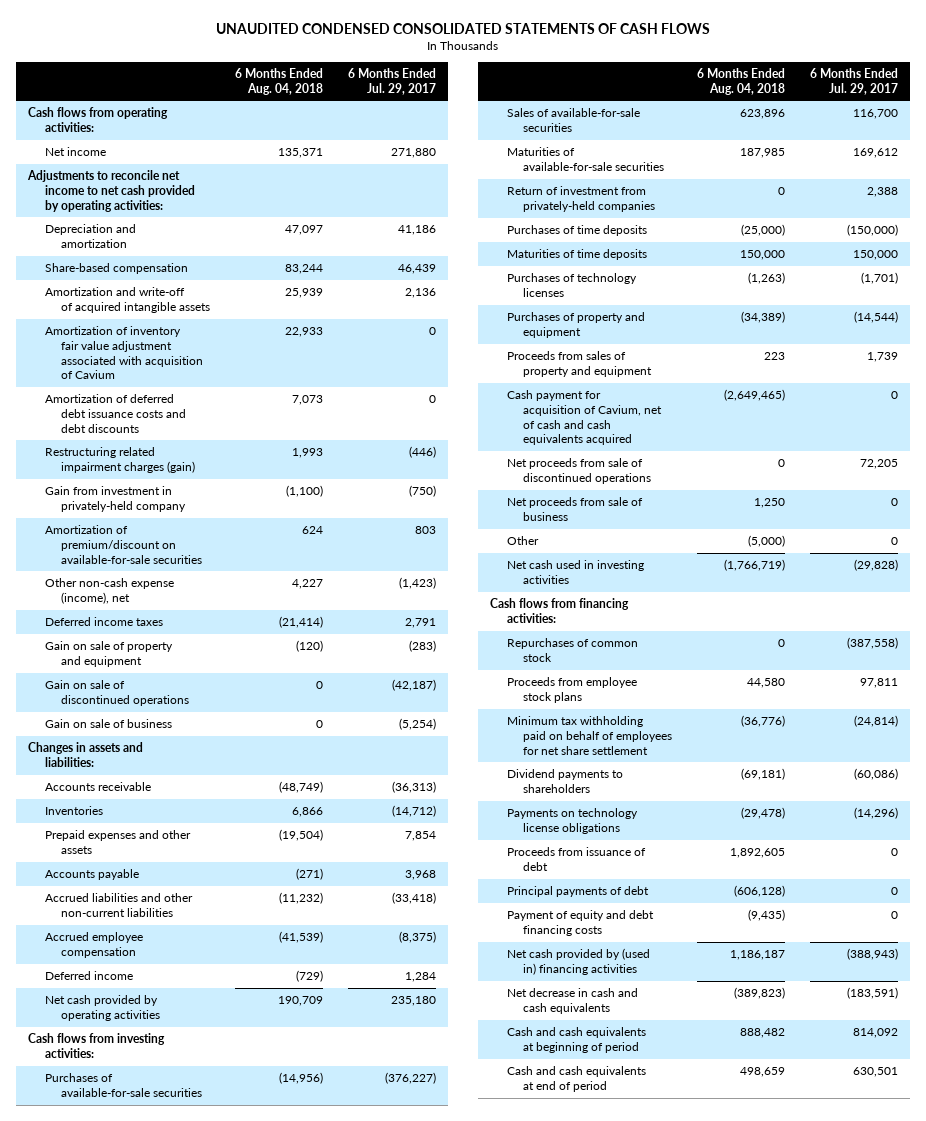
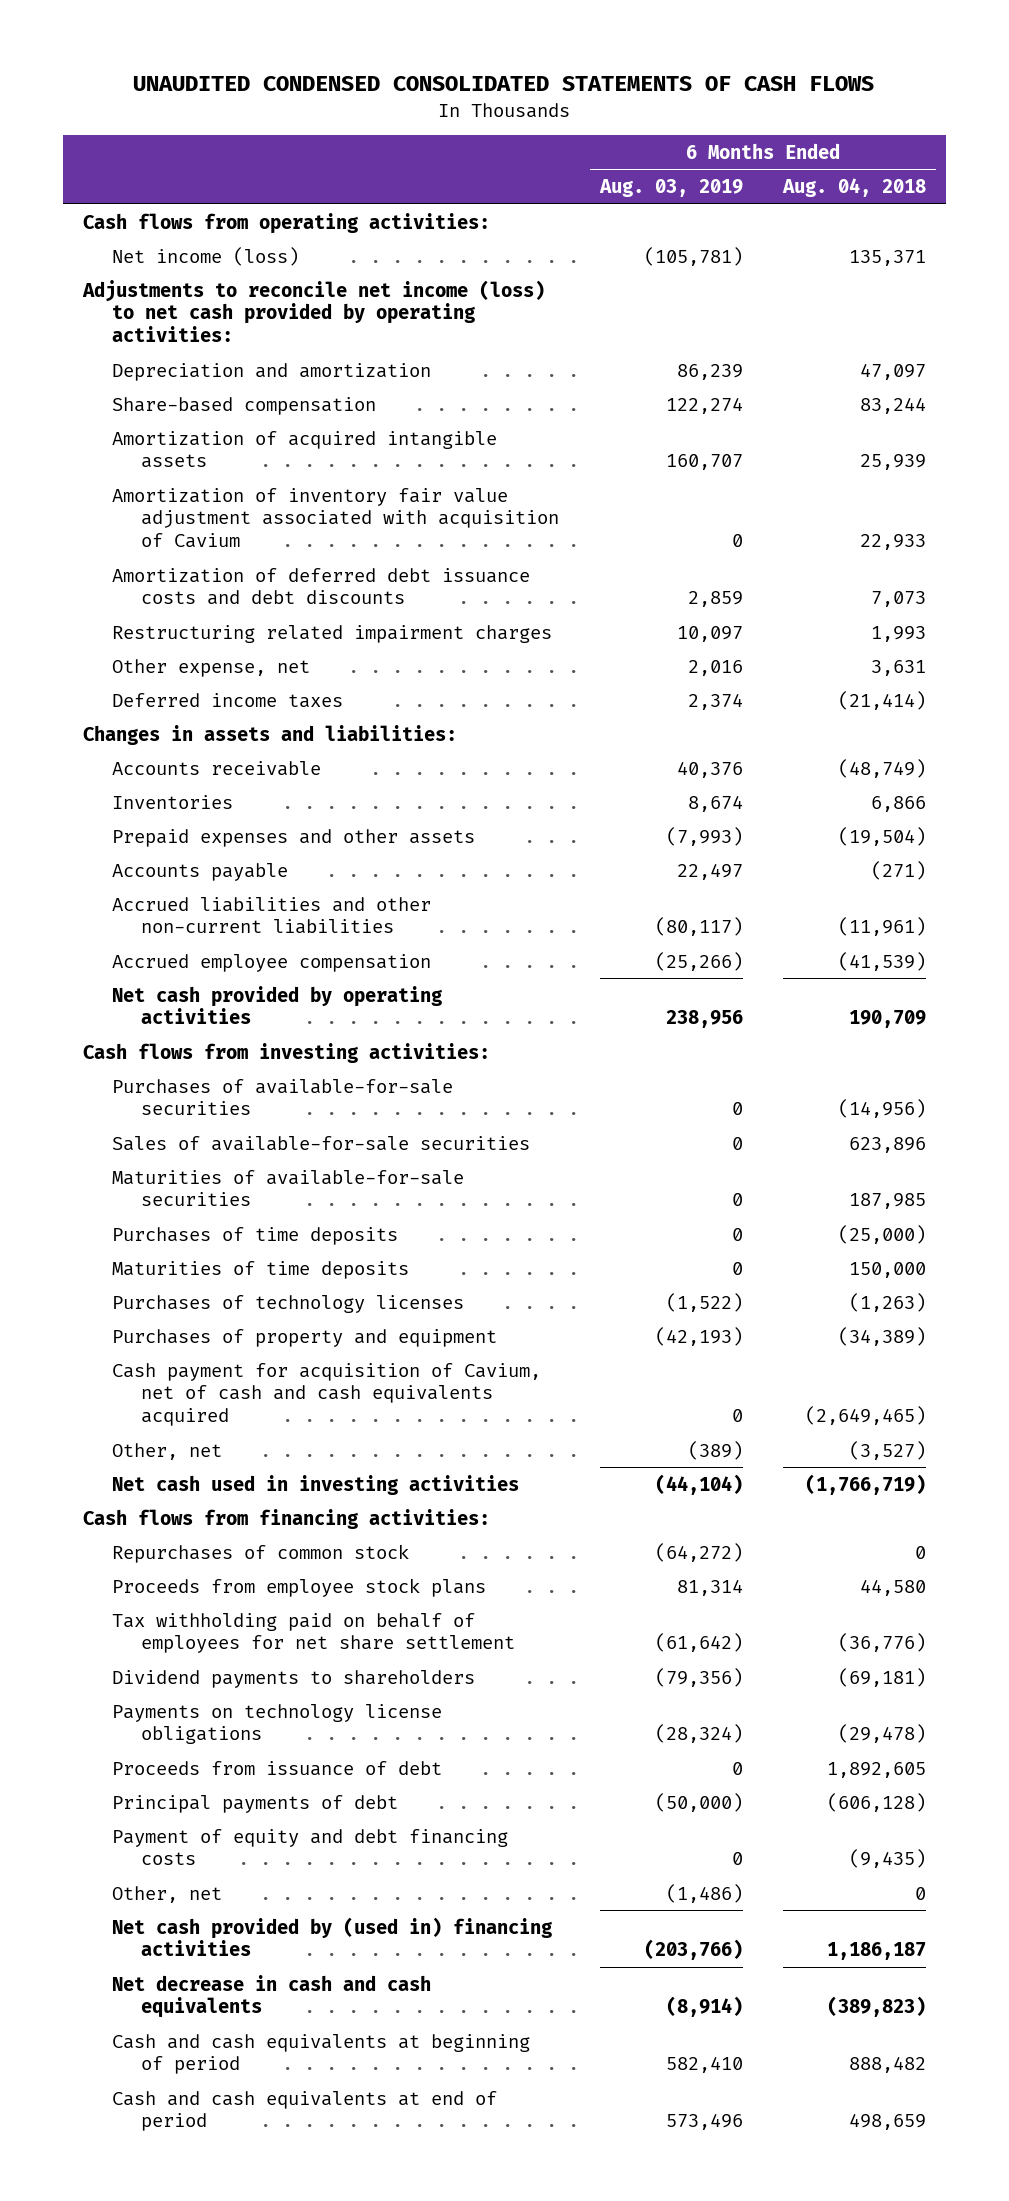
[347,67,436,95] 6 Months Ended Jul. 29, 2017 -> none
none -> [598,178,743,197] Aug. 03, 2019
[44,147,106,157] Net income -> [112,246,300,266] Net income (loss)
[27,170,195,212] Adjustments to reconcile net income to net cash provided by operating activities: -> [81,279,545,343] Adjustments to reconcile net income (loss) to net cash provided by operating activities:
[44,287,211,313] Amortization and write-off of acquired intangible assets -> [112,430,498,469] Amortization of acquired intangible assets
[44,486,187,512] Gain from investment in privately-held company -> none
[44,525,203,564] Amortization of premium/discount on available-for-sale securities -> none
[44,447,196,473] Restructuring related impairment charges (gain) -> [112,624,553,643] Restructuring related impairment charges
[44,578,174,604] Other non-cash expense (income), net -> [112,658,311,677] Other expense, net
[292,579,324,590] 4,227 -> [871,659,927,676] 3,631
[44,641,173,667] Gain on sale of property and equipment -> none
[44,680,190,706] Gain on sale of discontinued operations -> none
[44,719,172,729] Gain on sale of business -> none
[279,892,324,905] (11,232) -> [838,917,927,937] (11,961)
[44,971,133,981] Deferred income -> none
[506,186,655,212] Return of investment from privately-held companies -> none
[506,351,652,377] Proceeds from sales of property and equipment -> none
[506,458,651,484] Net proceeds from sale of discontinued operations -> none
[506,497,643,521] Net proceeds from sale of business -> none
[506,536,539,546] Other -> [112,1442,223,1460] Other, net
[747,535,785,548] (5,000) -> [849,1440,927,1460] (3,527)
[506,716,672,755] Minimum tax withholding paid on behalf of employees for net share settlement -> [112,1612,516,1654] Tax withholding paid on behalf of employees for net share settlement
none -> [112,1885,223,1903] Other, net

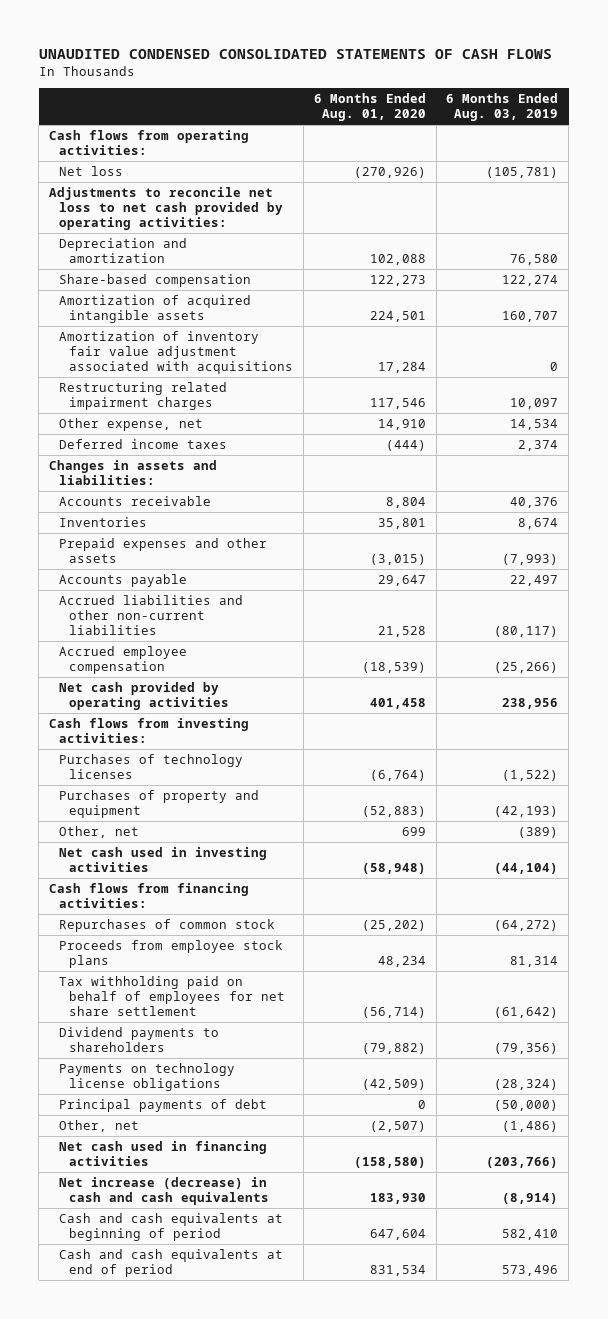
[782,177,927,197] Aug. 04, 2018 -> none
none -> [313,93,426,122] 6 Months Ended Aug. 01, 2020
[112,246,300,266] Net income (loss) -> [59,166,124,177] Net loss
[81,279,545,343] Adjustments to reconcile net income (loss) to net cash provided by operating activities: -> [49,187,284,231] Adjustments to reconcile net loss to net cash provided by operating activities:
[676,363,743,380] 86,239 -> [510,254,559,266] 76,580
[112,567,531,606] Amortization of deferred debt issuance costs and debt discounts -> none
[112,487,560,549] Amortization of inventory fair value adjustment associated with acquisition of Cavium -> [59,331,294,375] Amortization of inventory fair value adjustment associated with acquisitions
[687,659,743,676] 2,016 -> [510,419,559,431] 14,534
[112,1078,454,1116] Purchases of available-for-sale securities -> none
[112,1135,531,1151] Sales of available-for-sale securities -> none
[112,1169,465,1207] Maturities of available-for-sale securities -> none
[112,1226,399,1245] Purchases of time deposits -> none
[112,1260,410,1279] Maturities of time deposits -> none
[112,1362,542,1427] Cash payment for acquisition of Cavium, net of cash and cash equivalents acquired -> none
[112,1760,443,1776] Proceeds from issuance of debt -> none
[112,1828,509,1866] Payment of equity and debt financing costs -> none
[112,1916,553,1957] Net cash provided by (used in) financing activities -> [59,1141,268,1167] Net cash used in financing activities
[112,1974,432,2019] Net decrease in cash and cash equivalents -> [59,1177,270,1206] Net increase (decrease) in cash and cash equivalents

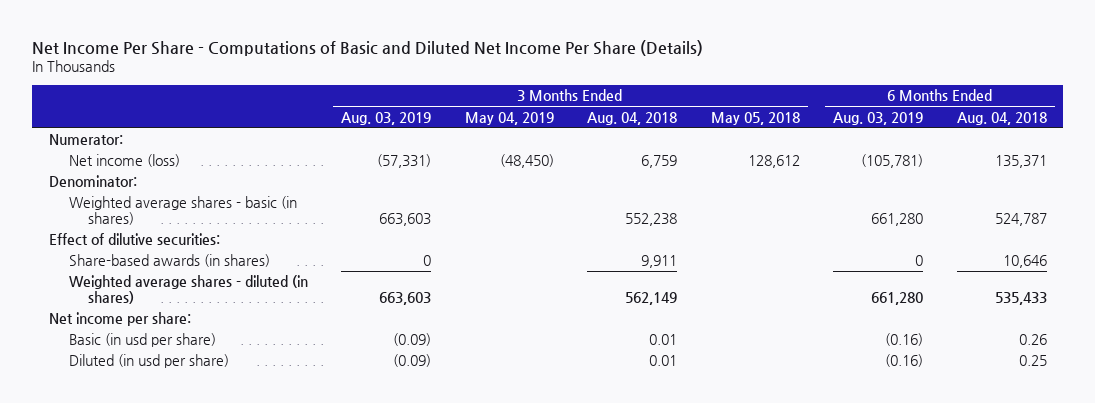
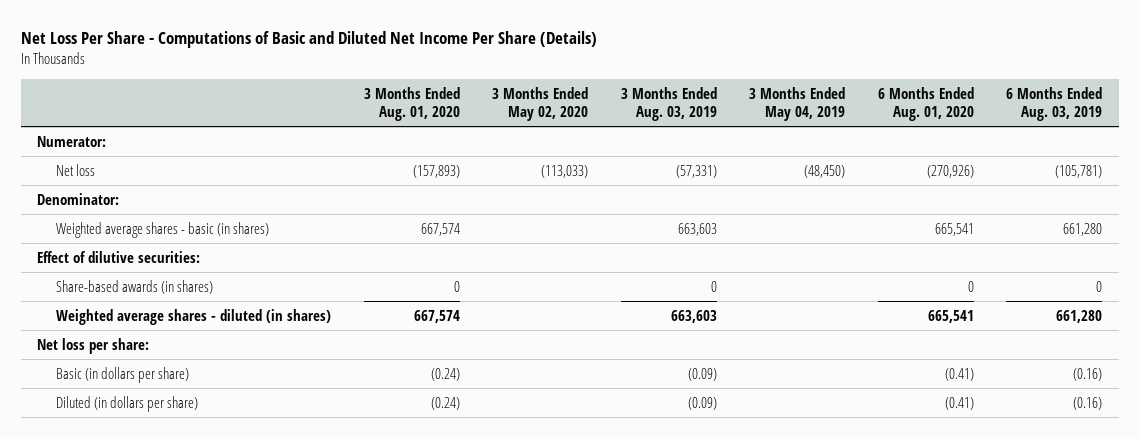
[31,40,703,57] Net Income Per Share - Computations of Basic and Diluted Net Income Per Share (Details) -> [21,30,598,48] Net Loss Per Share - Computations of Basic and Diluted Net Income Per Share (Details)
[587,111,678,125] Aug. 04, 2018 -> none
[710,111,800,125] May 05, 2018 -> none
[956,111,1047,125] Aug. 04, 2018 -> none
none -> [363,86,460,121] 3 Months Ended Aug. 01, 2020
none -> [492,86,589,121] 3 Months Ended May 02, 2020
none -> [877,86,974,121] 6 Months Ended Aug. 01, 2020
[68,154,180,168] Net income (loss) -> [56,163,96,176] Net loss
[48,312,191,327] Net income per share: -> [37,337,150,354] Net loss per share:
[68,333,216,348] Basic (in usd per share) -> [56,366,190,383] Basic (in dollars per share)
[68,354,229,369] Diluted (in usd per share) -> [56,395,199,412] Diluted (in dollars per share)

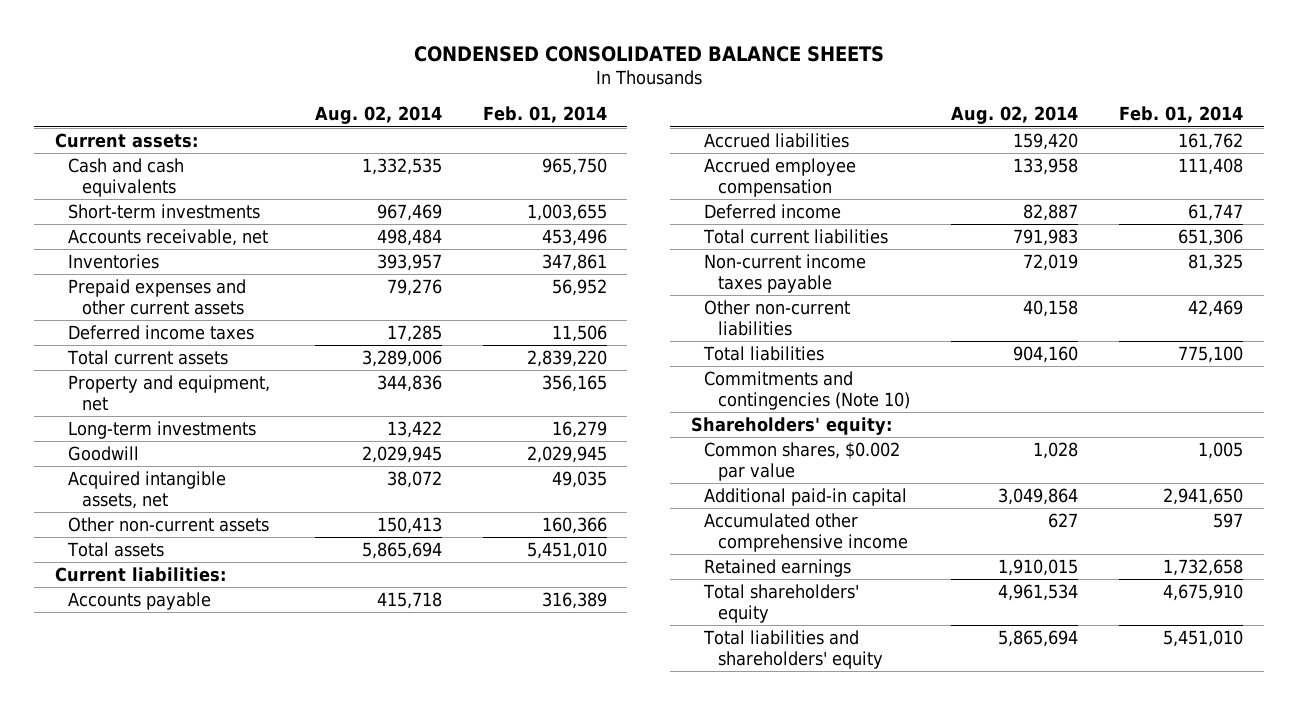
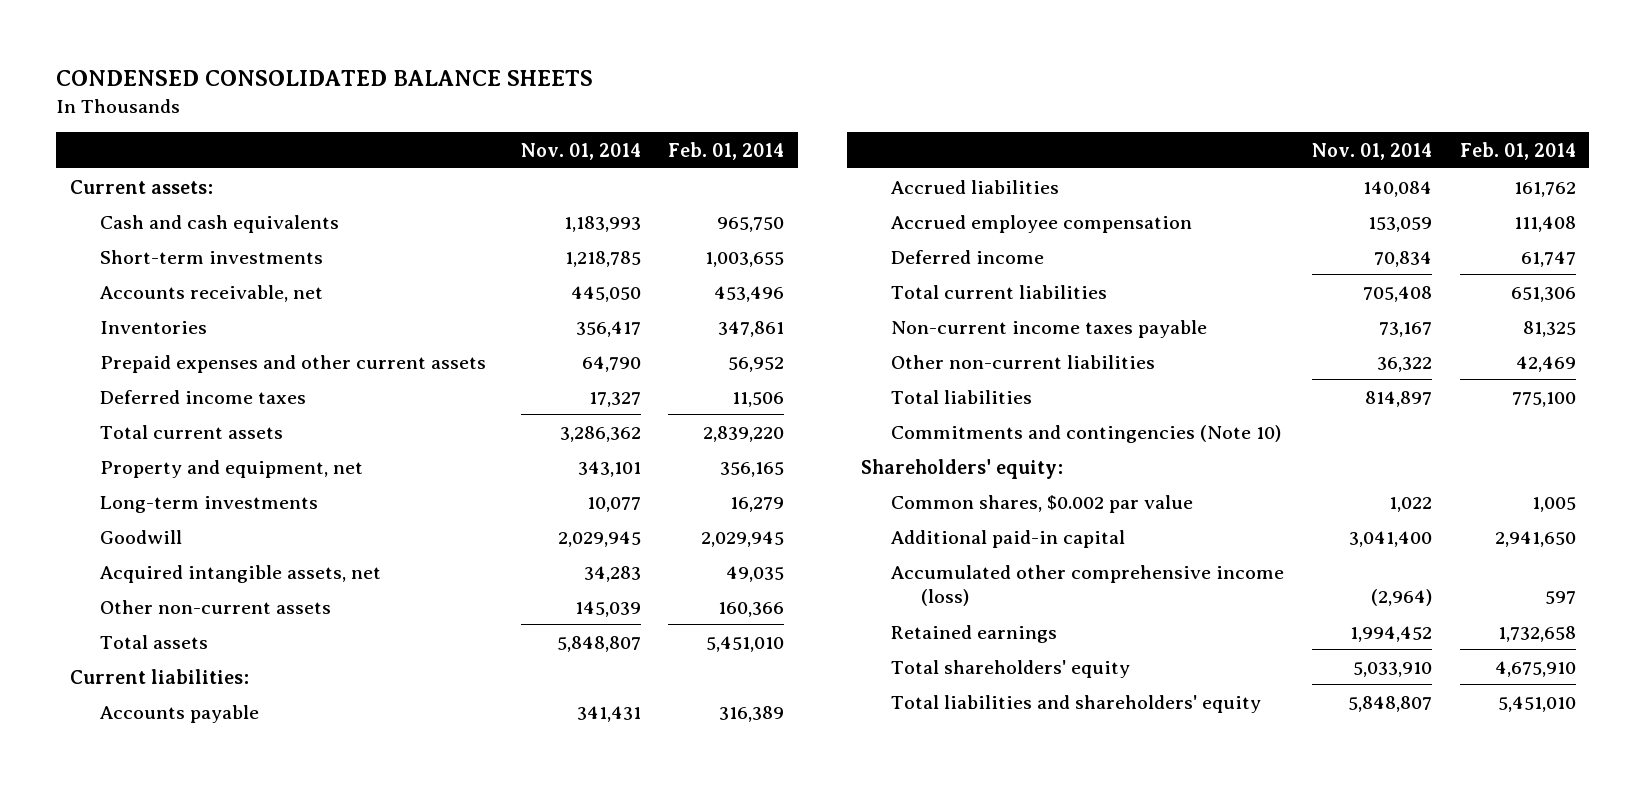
[314,106,442,125] Aug. 02, 2014 -> none
none -> [520,142,641,160] Nov. 01, 2014
[704,512,908,552] Accumulated other comprehensive income -> [891,564,1285,606] Accumulated other comprehensive income (loss)

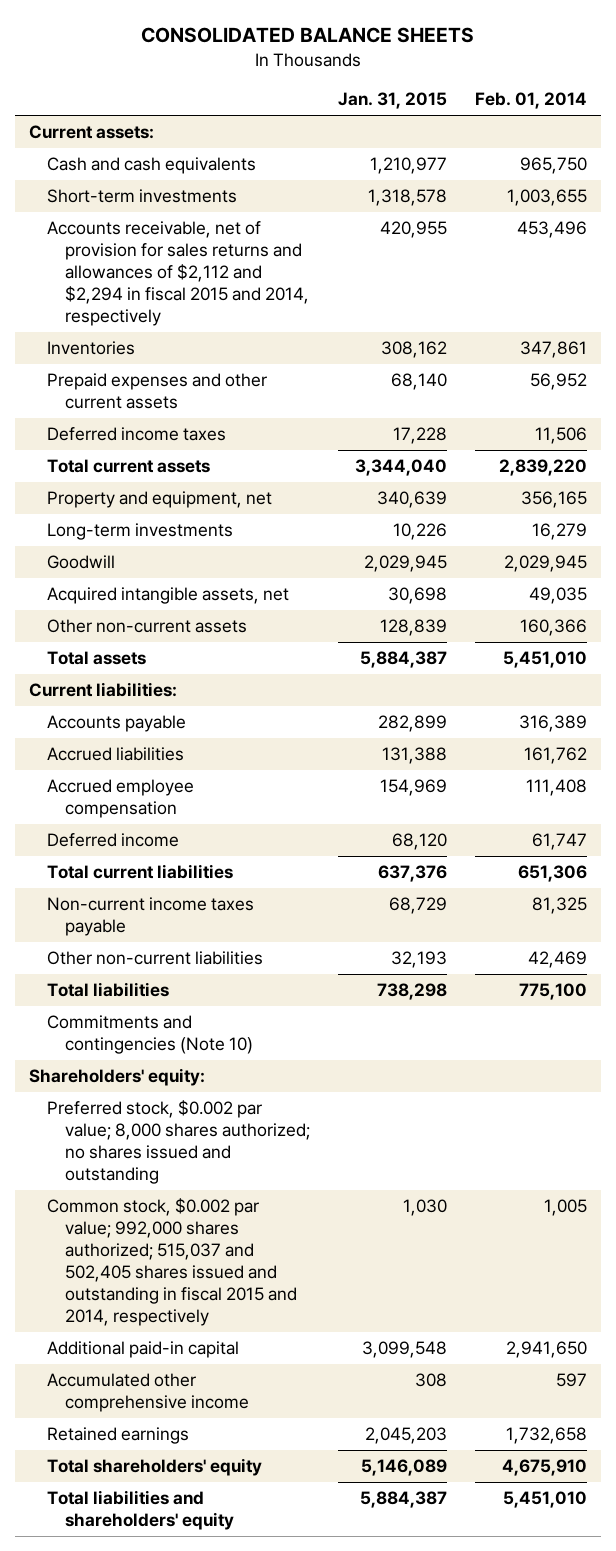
[55,70,593,87] CONDENSED CONSOLIDATED BALANCE SHEETS -> [141,26,475,43] CONSOLIDATED BALANCE SHEETS
[520,142,641,160] Nov. 01, 2014 -> none
none -> [338,92,448,110] Jan. 31, 2015
[99,284,323,302] Accounts receivable, net -> [46,221,309,326] Accounts receivable, net of provision for sales returns and allowances of $2,112 and $2,294 in fiscal 2015 and 2014, respectively
none -> [46,1100,310,1185] Preferred stock, $0.002 par value; 8,000 shares authorized; no shares issued and outstanding
[891,494,1194,513] Common shares, $0.002 par value -> [46,1198,297,1326] Common stock, $0.002 par value; 992,000 shares authorized; 515,037 and 502,405 shares issued and outstanding in fiscal 2015 and 2014, respectively
[891,564,1285,606] Accumulated other comprehensive income (loss) -> [46,1373,249,1413] Accumulated other comprehensive income

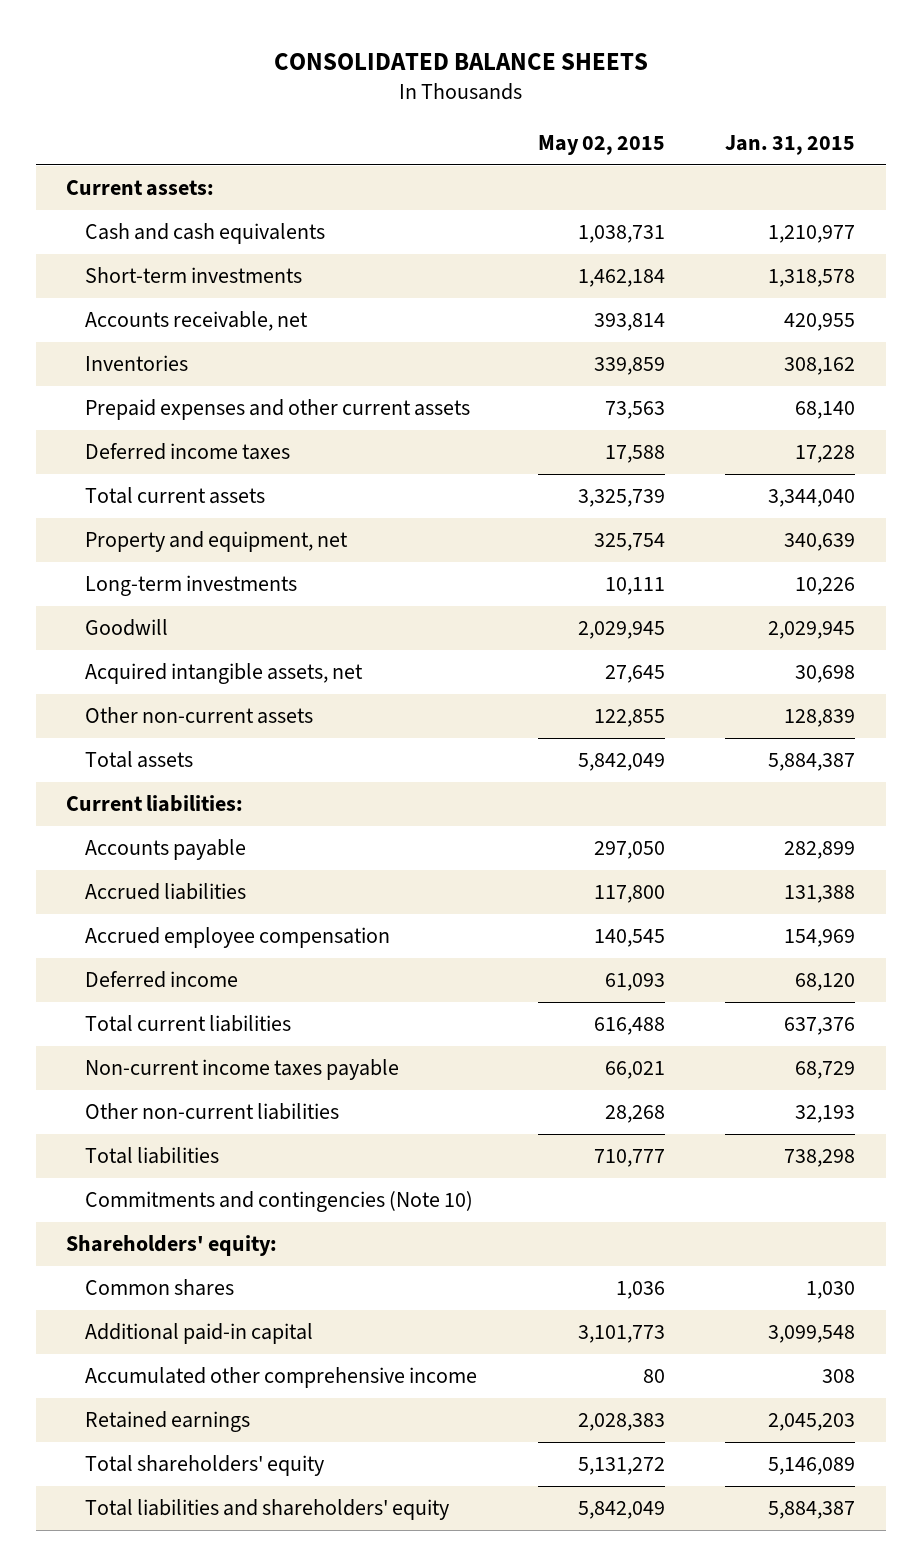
[475,92,588,110] Feb. 01, 2014 -> none
none -> [537,135,665,156] May 02, 2015
[46,221,309,326] Accounts receivable, net of provision for sales returns and allowances of $2,112 and $2,294 in fiscal 2015 and 2014, respectively -> [84,310,308,331] Accounts receivable, net
[46,1100,310,1185] Preferred stock, $0.002 par value; 8,000 shares authorized; no shares issued and outstanding -> none
[46,1198,297,1326] Common stock, $0.002 par value; 992,000 shares authorized; 515,037 and 502,405 shares issued and outstanding in fiscal 2015 and 2014, respectively -> [84,1278,234,1296] Common shares

